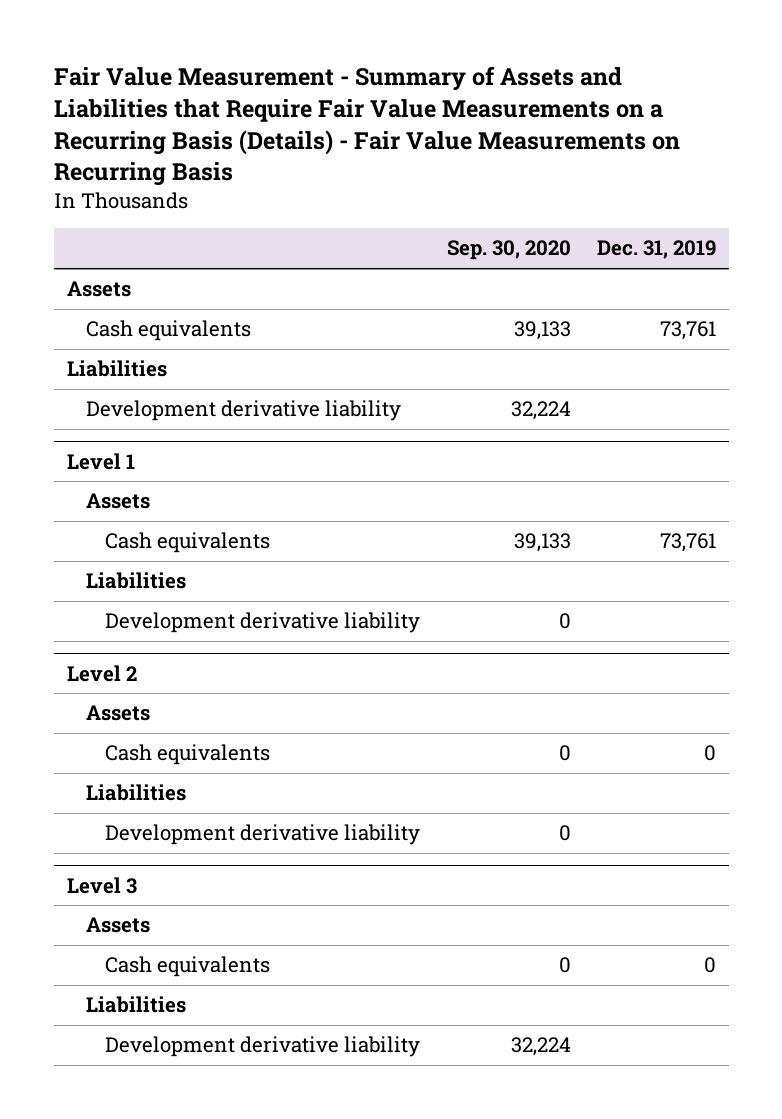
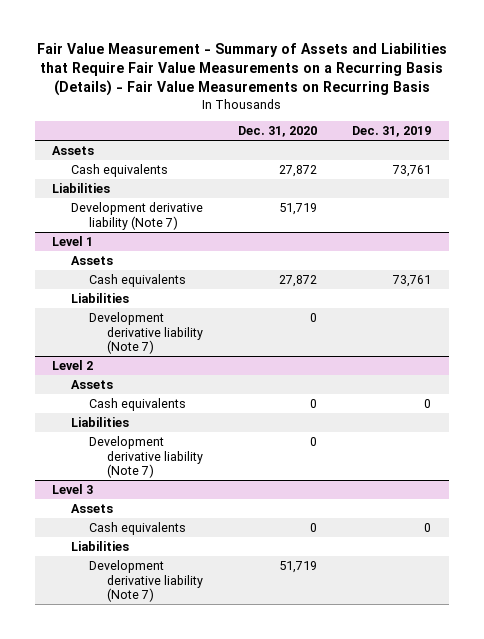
[446,240,571,261] Sep. 30, 2020 -> none
none -> [238,125,318,137] Dec. 31, 2020
[86,400,402,422] Development derivative liability -> [70,202,203,230] Development derivative liability (Note 7)
[105,612,421,634] Development derivative liability -> [89,312,204,354] Development derivative liability (Note 7)
[105,824,421,846] Development derivative liability -> [89,436,204,478] Development derivative liability (Note 7)
[105,1036,421,1058] Development derivative liability -> [89,560,204,602] Development derivative liability (Note 7)

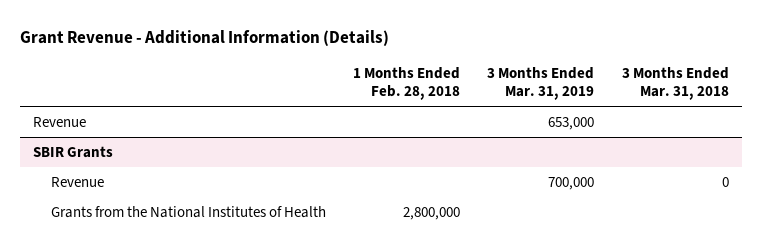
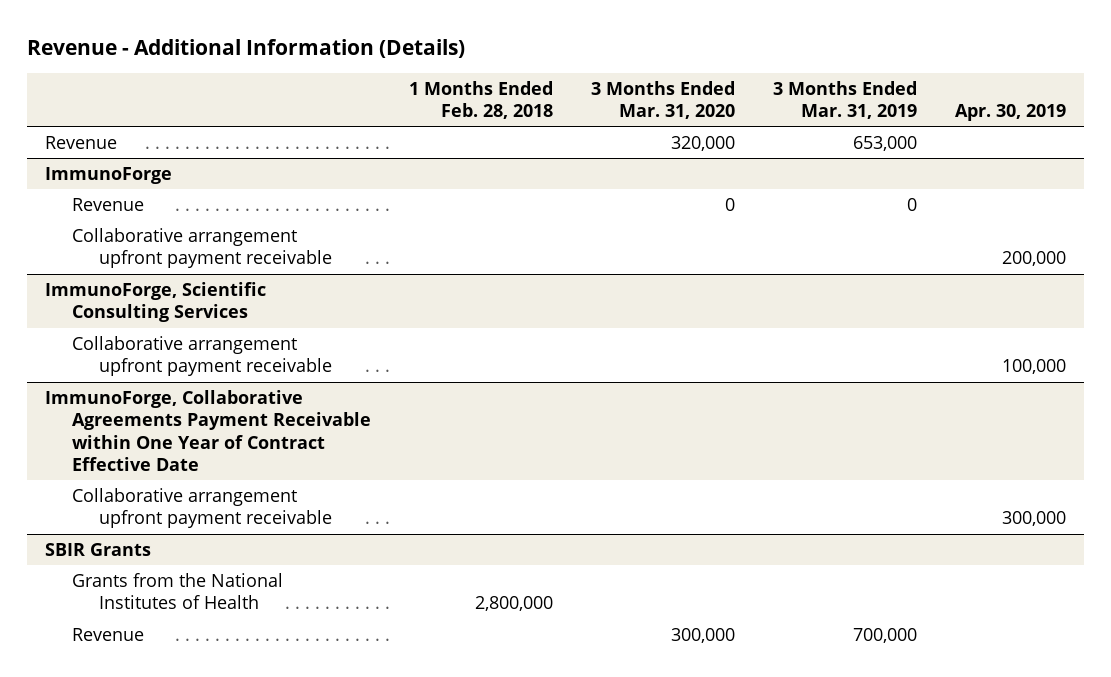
[19,29,389,46] Grant Revenue - Additional Information (Details) -> [26,38,465,58] Revenue - Additional Information (Details)
[621,66,729,101] 3 Months Ended Mar. 31, 2018 -> none
none -> [590,80,735,120] 3 Months Ended Mar. 31, 2020
none -> [954,104,1066,122] Apr. 30, 2019
none -> [45,167,173,185] ImmunoForge
none -> [72,198,145,212] Revenue
none -> [72,228,333,269] Collaborative arrangement upfront payment receivable
none -> [45,282,267,323] ImmunoForge, Scientific Consulting Services
none -> [72,336,333,377] Collaborative arrangement upfront payment receivable
none -> [45,390,372,471] ImmunoForge, Collaborative Agreements Payment Receivable within One Year of Contract Effective Date
none -> [72,488,333,529] Collaborative arrangement upfront payment receivable
[50,176,104,187] Revenue -> [72,628,145,642] Revenue

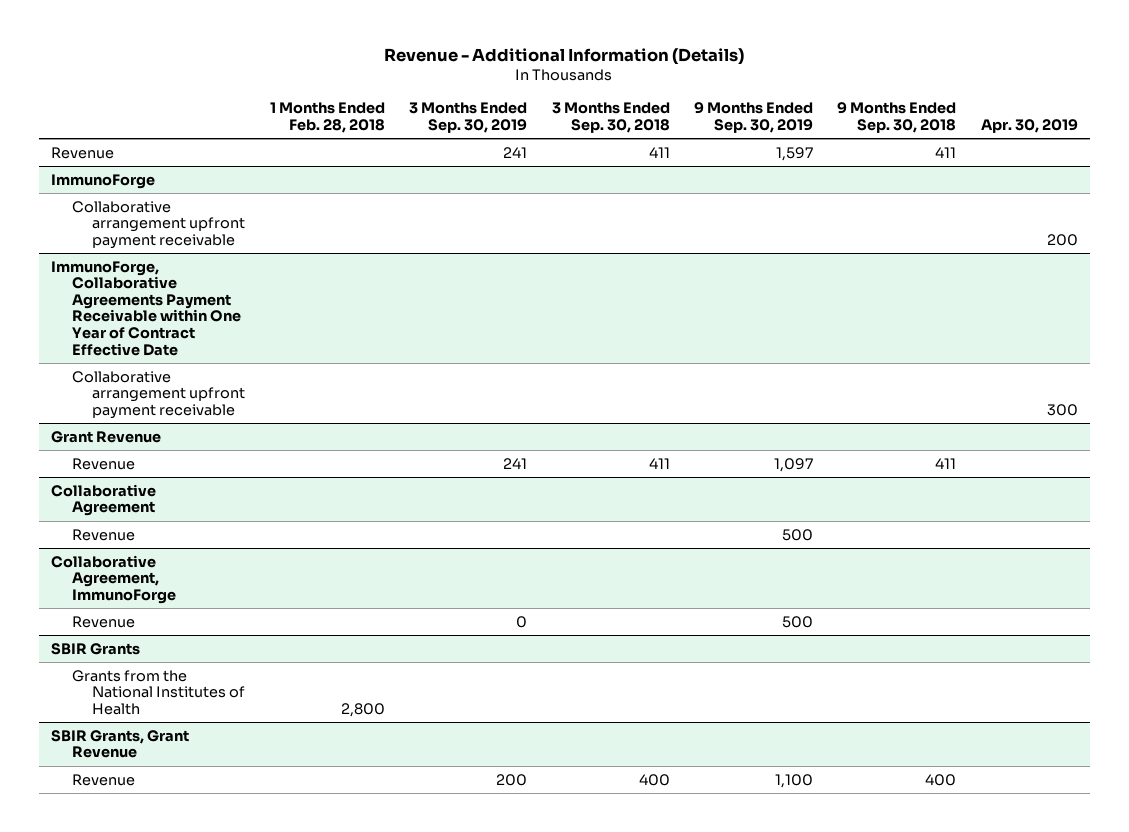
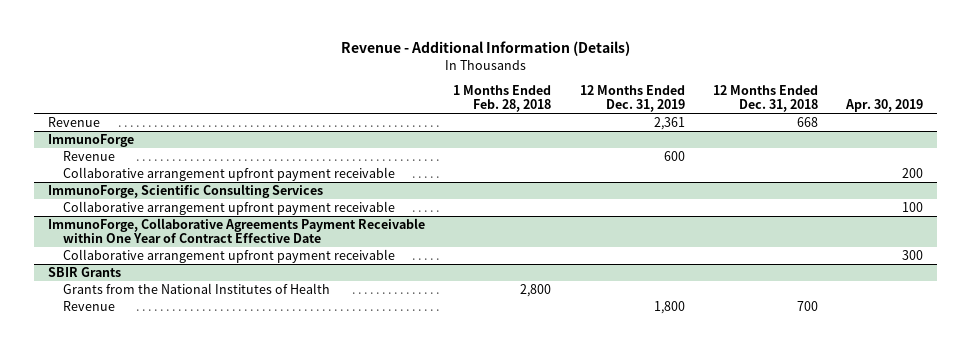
[409,102,528,133] 3 Months Ended Sep. 30, 2019 -> none
[551,102,670,133] 3 Months Ended Sep. 30, 2018 -> none
[694,102,814,133] 9 Months Ended Sep. 30, 2019 -> none
[837,102,957,133] 9 Months Ended Sep. 30, 2018 -> none
none -> [579,84,685,113] 12 Months Ended Dec. 31, 2019
none -> [712,84,818,113] 12 Months Ended Dec. 31, 2018
none -> [62,151,115,162] Revenue
none -> [48,184,324,199] ImmunoForge, Scientific Consulting Services
none -> [62,201,395,216] Collaborative arrangement upfront payment receivable
[50,430,161,443] Grant Revenue -> none
[71,457,135,470] Revenue -> none
[50,483,156,517] Collaborative Agreement -> none
[71,528,135,541] Revenue -> none
[50,554,176,604] Collaborative Agreement, ImmunoForge -> none
[71,615,135,628] Revenue -> none
[50,729,189,759] SBIR Grants, Grant Revenue -> none
[71,773,135,786] Revenue -> none
none -> [62,301,115,312] Revenue

